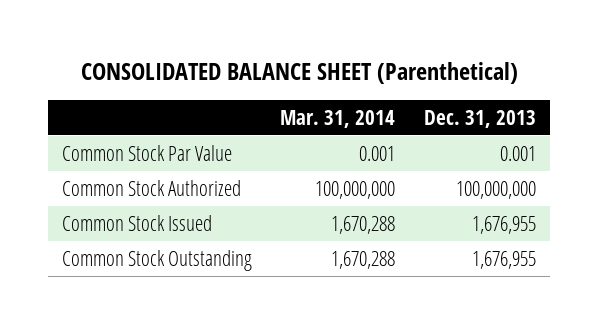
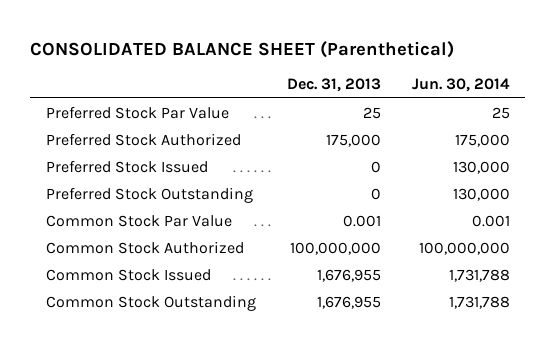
[280,109,396,128] Mar. 31, 2014 -> none
none -> [411,78,510,93] Jun. 30, 2014
none -> [45,105,229,119] Preferred Stock Par Value
none -> [45,132,241,146] Preferred Stock Authorized
none -> [45,159,208,173] Preferred Stock Issued
none -> [45,186,253,203] Preferred Stock Outstanding

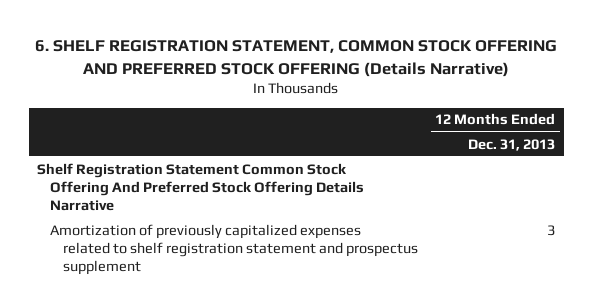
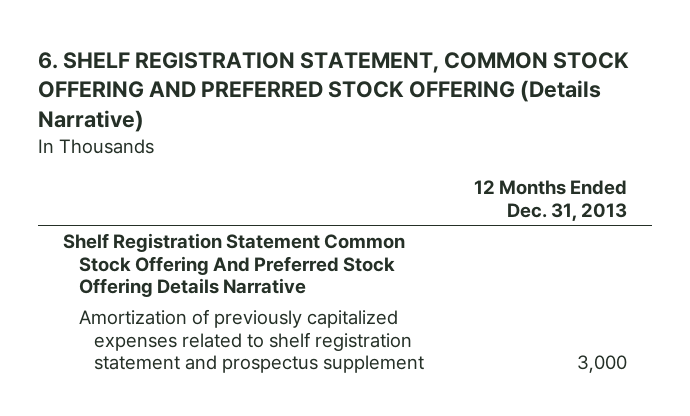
[547,224,556,236] 3 -> [577,355,628,374] 3,000

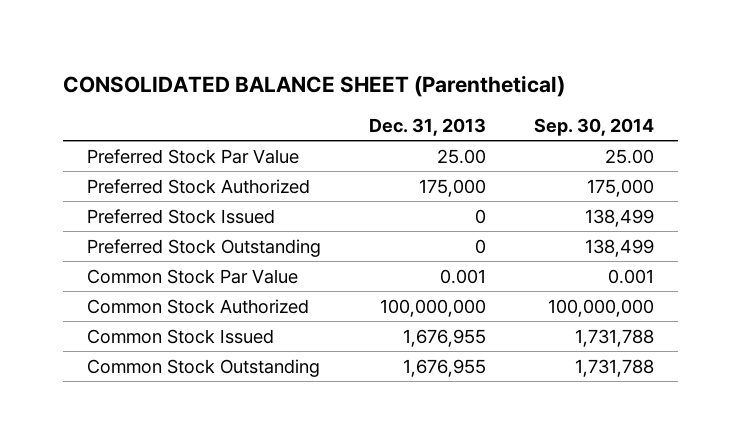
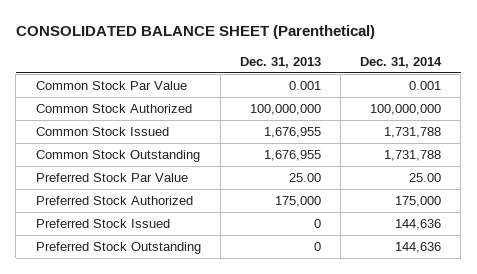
[534,117,655,136] Sep. 30, 2014 -> none
none -> [360,56,443,68] Dec. 31, 2014
[86,148,299,164] Preferred Stock Par Value -> [35,173,188,183] Preferred Stock Par Value
[86,178,310,194] Preferred Stock Authorized -> [35,196,193,206] Preferred Stock Authorized
[86,208,275,224] Preferred Stock Issued -> [35,219,170,229] Preferred Stock Issued
[86,238,321,257] Preferred Stock Outstanding -> [35,242,201,255] Preferred Stock Outstanding

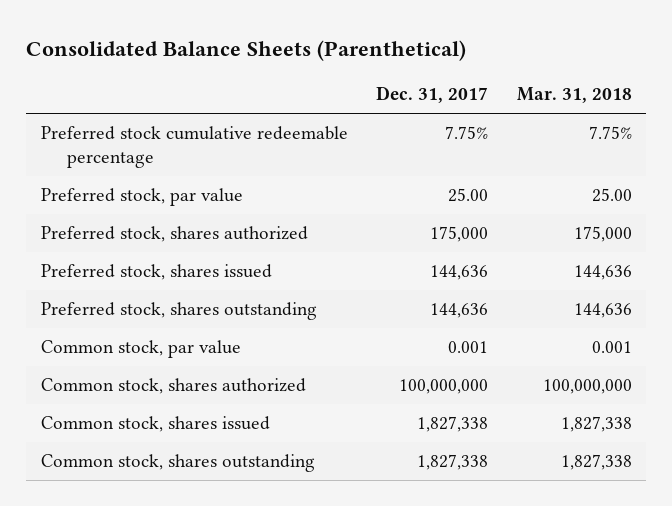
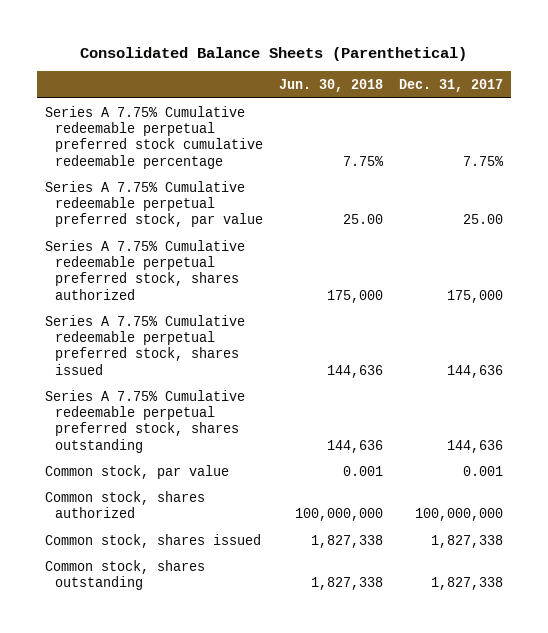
[516,87,632,104] Mar. 31, 2018 -> none
none -> [279,79,384,93] Jun. 30, 2018
[40,126,348,169] Preferred stock cumulative redeemable percentage -> [44,105,264,169] Series A 7.75% Cumulative redeemable perpetual preferred stock cumulative redeemable percentage
[40,188,243,207] Preferred stock, par value -> [44,180,264,228] Series A 7.75% Cumulative redeemable perpetual preferred stock, par value
[40,226,308,243] Preferred stock, shares authorized -> [44,239,245,300] Series A 7.75% Cumulative redeemable perpetual preferred stock, shares authorized
[40,264,272,281] Preferred stock, shares issued -> [44,314,245,375] Series A 7.75% Cumulative redeemable perpetual preferred stock, shares issued
[40,302,317,321] Preferred stock, shares outstanding -> [44,389,245,453] Series A 7.75% Cumulative redeemable perpetual preferred stock, shares outstanding

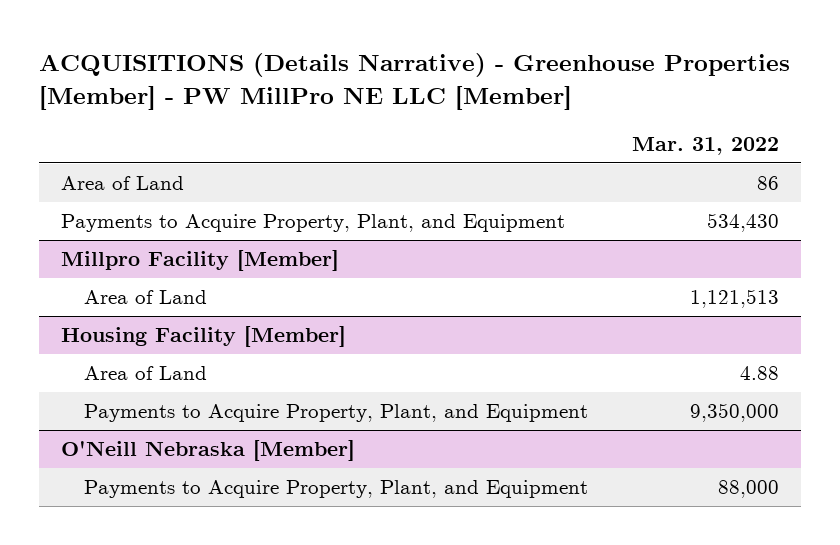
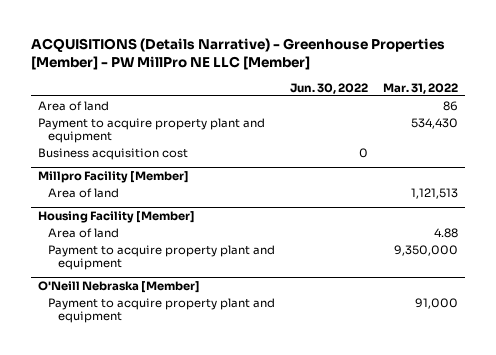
none -> [289,82,368,94] Jun. 30, 2022
[61,176,185,191] Area of Land -> [38,100,110,111] Area of land
[61,214,566,233] Payments to Acquire Property, Plant, and Equipment -> [38,117,266,144] Payment to acquire property plant and equipment
none -> [38,147,189,160] Business acquisition cost
[83,290,207,305] Area of Land -> [48,187,120,198] Area of land
[83,366,207,381] Area of Land -> [48,227,120,238] Area of land
[83,404,588,423] Payments to Acquire Property, Plant, and Equipment -> [48,244,276,271] Payment to acquire property plant and equipment
[83,480,588,499] Payments to Acquire Property, Plant, and Equipment -> [48,297,276,324] Payment to acquire property plant and equipment
[717,480,779,499] 88,000 -> [414,297,458,309] 91,000

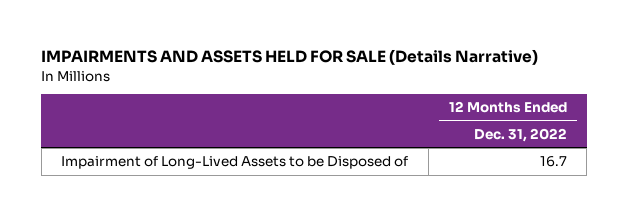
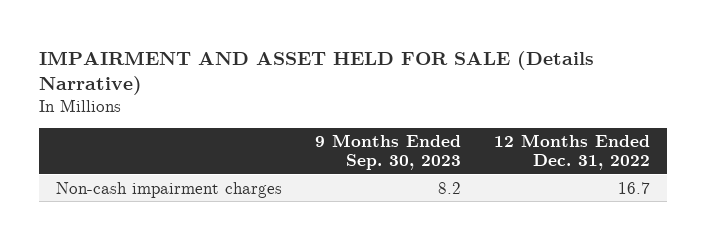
[41,49,539,66] IMPAIRMENTS AND ASSETS HELD FOR SALE (Details Narrative) -> [39,50,595,96] IMPAIRMENT AND ASSET HELD FOR SALE (Details Narrative)
none -> [314,134,461,171] 9 Months Ended Sep. 30, 2023
[61,156,409,170] Impairment of Long-Lived Assets to be Disposed of -> [55,181,282,198] Non-cash impairment charges

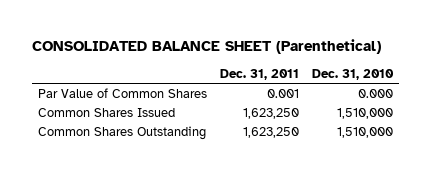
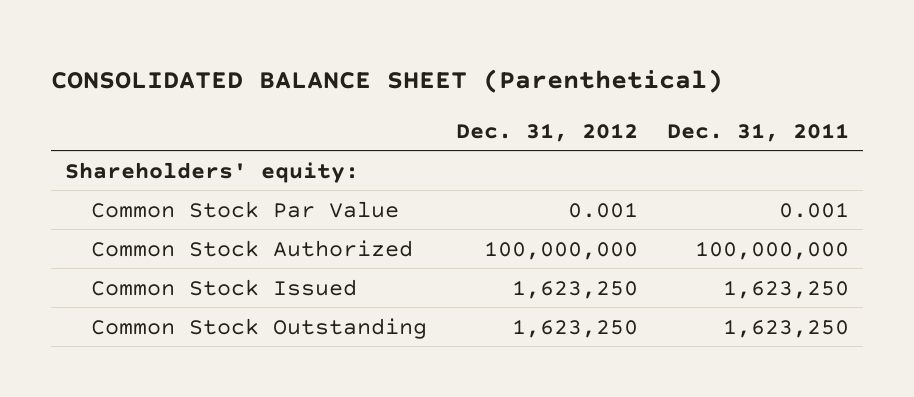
[311,69,394,81] Dec. 31, 2010 -> none
none -> [455,122,638,142] Dec. 31, 2012
none -> [65,161,360,183] Shareholders' equity:
[37,87,207,98] Par Value of Common Shares -> [91,200,400,218] Common Stock Par Value
none -> [91,239,414,257] Common Stock Authorized
[37,107,175,117] Common Shares Issued -> [91,278,358,296] Common Stock Issued
[37,125,206,140] Common Shares Outstanding -> [91,317,428,339] Common Stock Outstanding

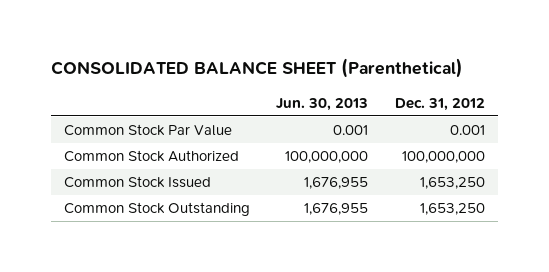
[666,122,849,142] Dec. 31, 2011 -> none
none -> [276,97,369,111] Jun. 30, 2013
[65,161,360,183] Shareholders' equity: -> none
[511,279,638,299] 1,623,250 -> [419,177,485,190] 1,653,250
[511,318,638,338] 1,623,250 -> [419,203,485,216] 1,653,250

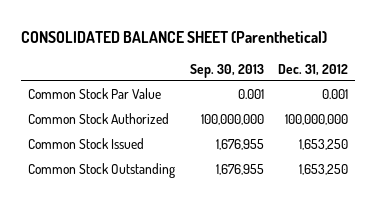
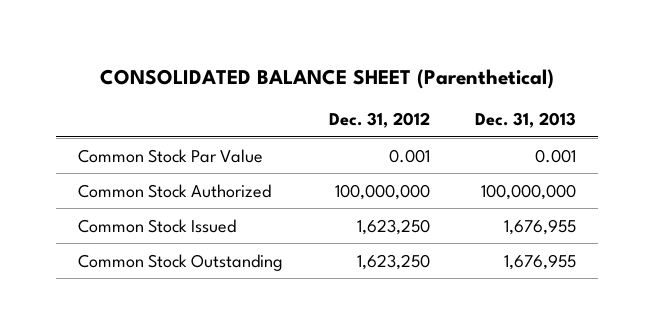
[189,63,264,78] Sep. 30, 2013 -> none
none -> [474,112,576,129] Dec. 31, 2013
[298,139,348,151] 1,653,250 -> [356,218,430,235] 1,623,250
[298,164,348,176] 1,653,250 -> [356,253,430,270] 1,623,250

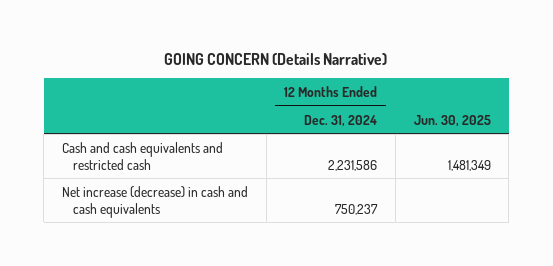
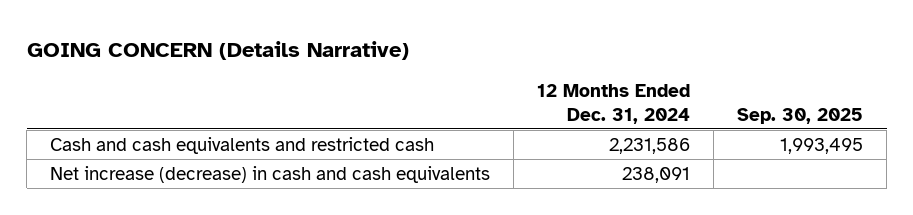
[413,114,491,127] Jun. 30, 2025 -> none
none -> [737,107,864,124] Sep. 30, 2025
[335,203,379,215] 750,237 -> [622,167,691,184] 238,091

